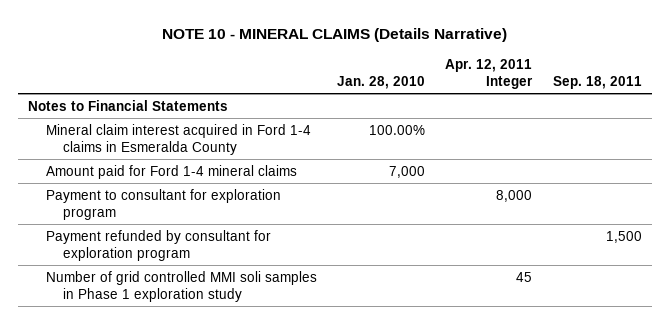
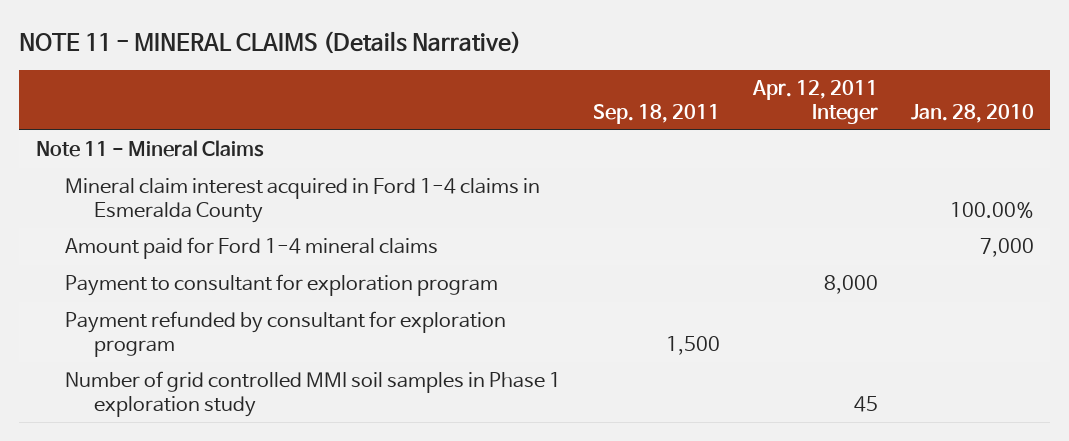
[161,27,507,42] NOTE 10 - MINERAL CLAIMS (Details Narrative) -> [19,30,522,54] NOTE 11 - MINERAL CLAIMS (Details Narrative)
[28,99,229,111] Notes to Financial Statements -> none
none -> [35,140,264,158] Note 11 - Mineral Claims
[45,270,317,302] Number of grid controlled MMI soli samples in Phase 1 exploration study -> [64,371,561,417] Number of grid controlled MMI soil samples in Phase 1 exploration study

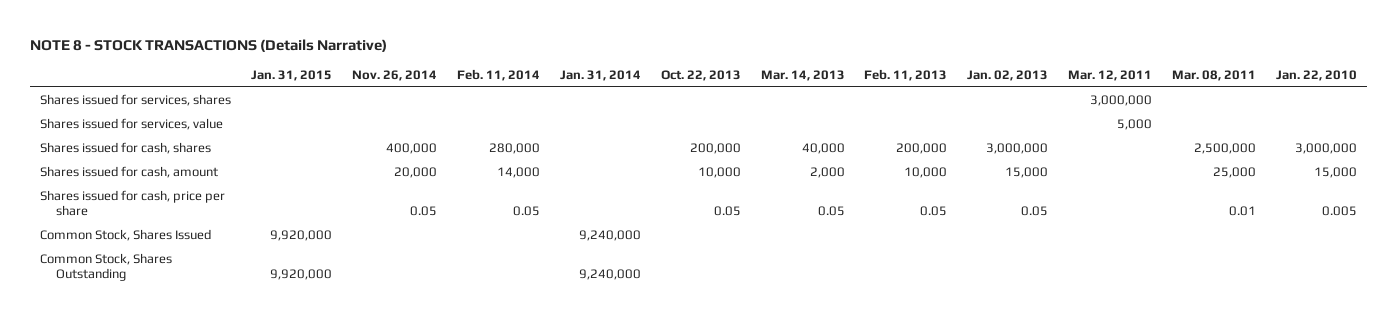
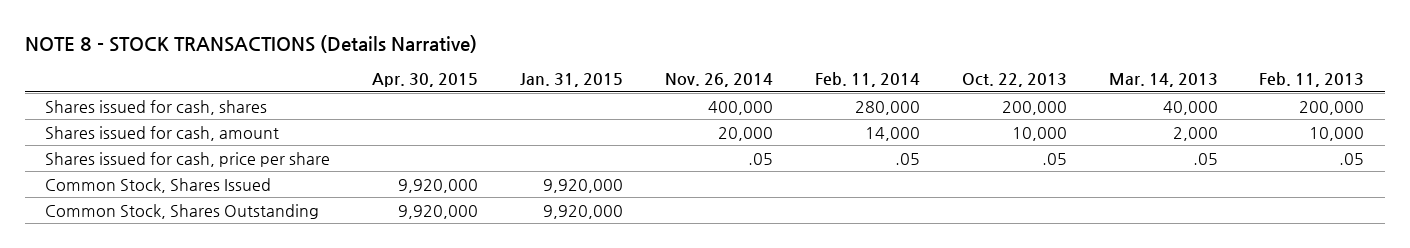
[559,70,641,82] Jan. 31, 2014 -> none
[967,70,1049,82] Jan. 02, 2013 -> none
[1068,70,1153,82] Mar. 12, 2011 -> none
[1172,70,1257,82] Mar. 08, 2011 -> none
[1275,70,1357,82] Jan. 22, 2010 -> none
none -> [372,73,479,88] Apr. 30, 2015
[40,94,232,107] Shares issued for services, shares -> none
[40,118,224,131] Shares issued for services, value -> none
[410,205,438,216] 0.05 -> [748,152,774,165] .05
[512,205,540,216] 0.05 -> [894,152,920,165] .05
[713,205,741,216] 0.05 -> [1041,152,1067,165] .05
[817,205,845,216] 0.05 -> [1192,152,1218,165] .05
[920,205,948,216] 0.05 -> [1339,152,1365,165] .05

